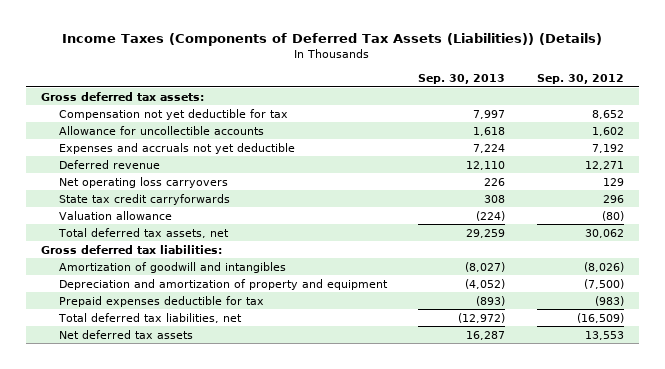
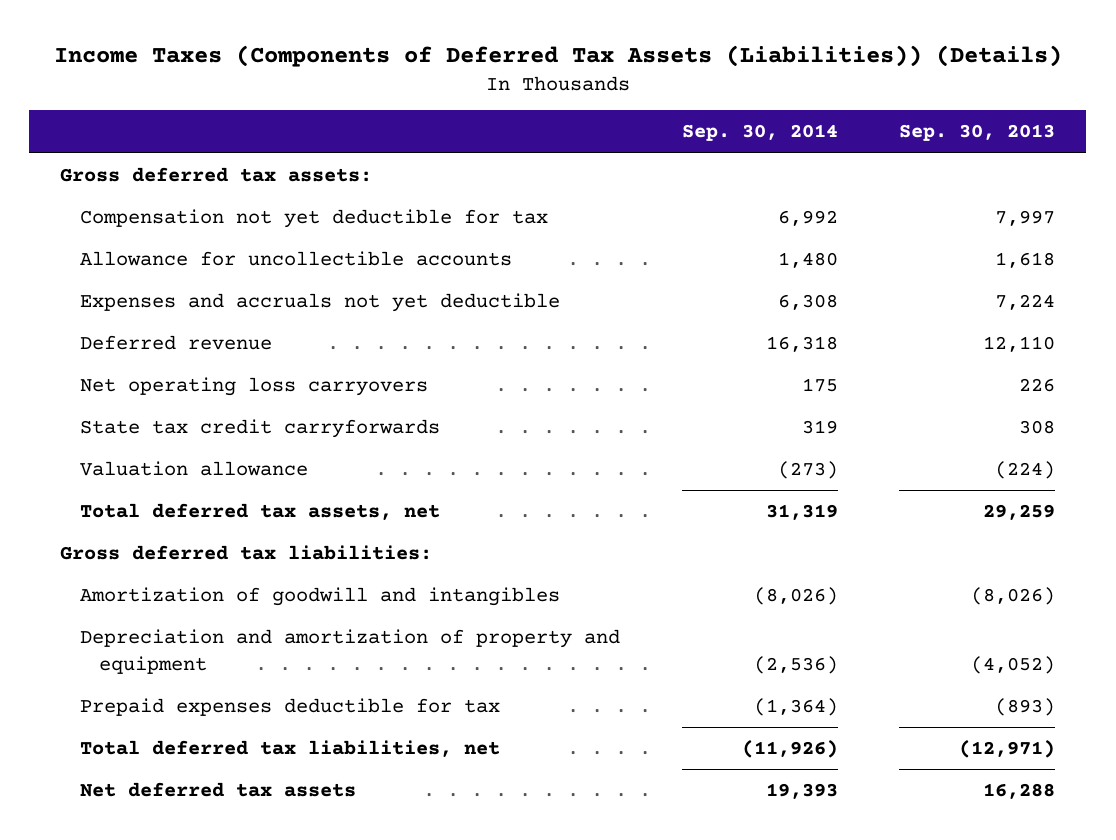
[536,74,624,85] Sep. 30, 2012 -> none
none -> [681,124,838,142] Sep. 30, 2014
[465,261,506,272] (8,027) -> [971,587,1056,606] (8,026)
[458,312,506,323] (12,972) -> [959,740,1056,759] (12,971)
[466,330,506,340] 16,287 -> [983,783,1056,800] 16,288

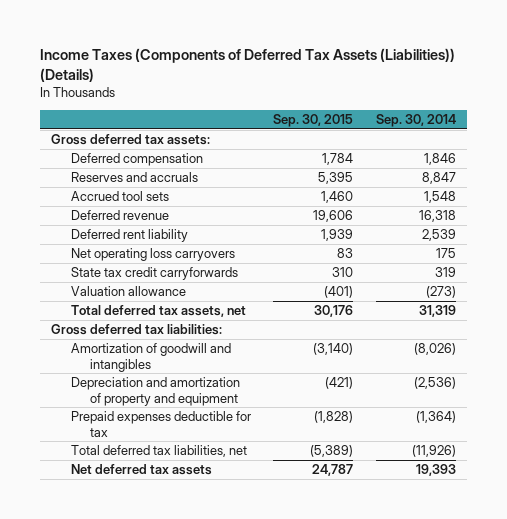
[899,124,1056,142] Sep. 30, 2013 -> none
none -> [273,113,354,127] Sep. 30, 2015
[79,209,548,229] Compensation not yet deductible for tax -> none
[79,251,512,267] Allowance for uncollectible accounts -> none
none -> [70,153,203,167] Deferred compensation
[79,293,560,313] Expenses and accruals not yet deductible -> [70,172,198,183] Reserves and accruals
[777,294,838,311] 6,308 -> [421,172,456,185] 8,847
none -> [70,191,169,202] Accrued tool sets
none -> [70,229,188,243] Deferred rent liability

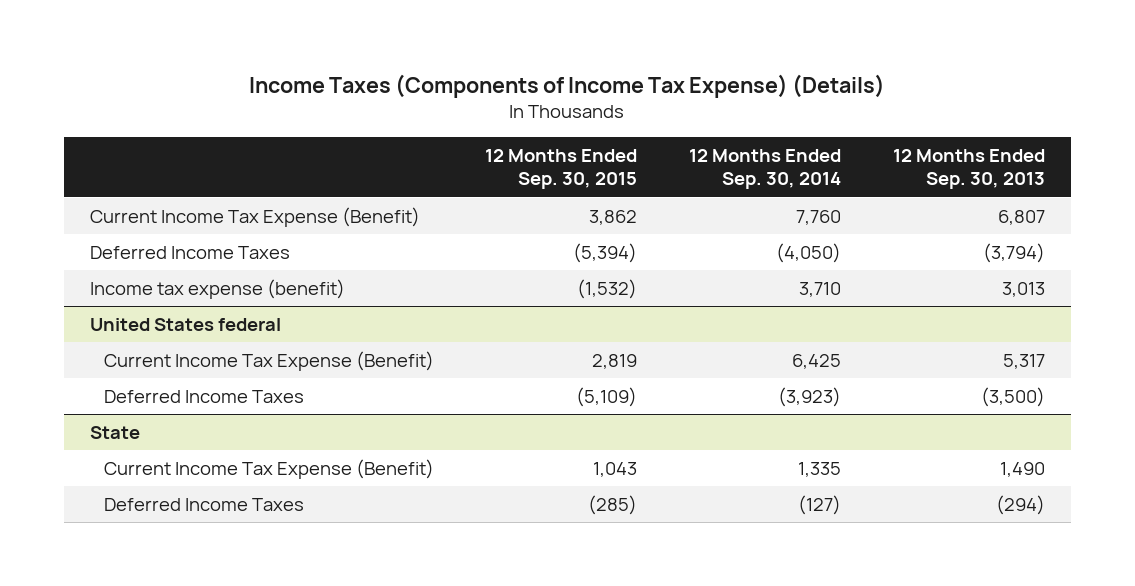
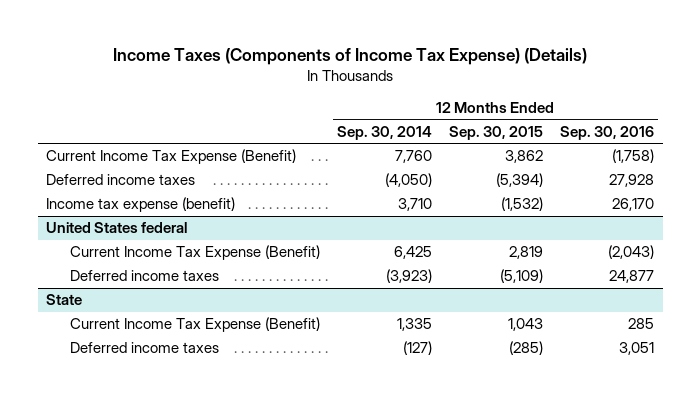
[892,148,1045,190] 12 Months Ended Sep. 30, 2013 -> none
none -> [559,125,654,140] Sep. 30, 2016
[90,245,291,259] Deferred Income Taxes -> [46,174,196,186] Deferred income taxes
[103,389,304,403] Deferred Income Taxes -> [69,270,219,282] Deferred income taxes
[103,497,304,511] Deferred Income Taxes -> [69,342,219,354] Deferred income taxes

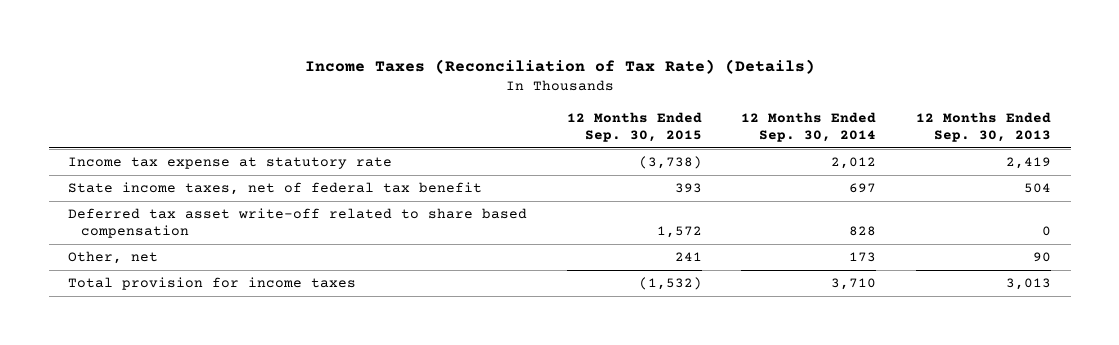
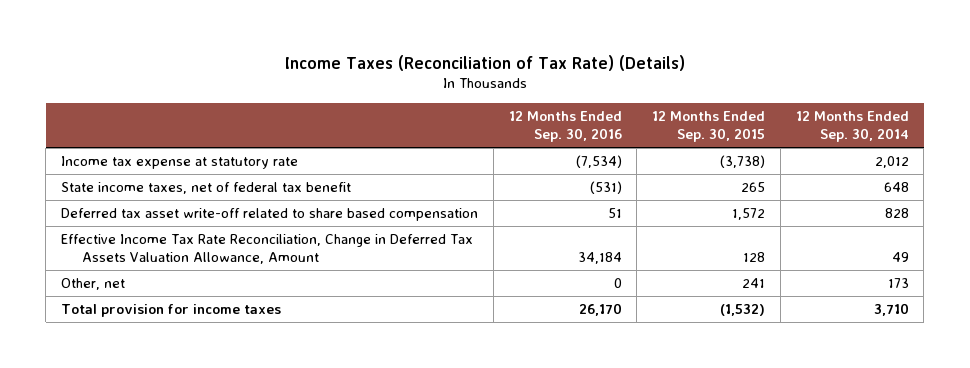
[915,111,1051,142] 12 Months Ended Sep. 30, 2013 -> none
none -> [508,111,622,143] 12 Months Ended Sep. 30, 2016
[674,183,702,194] 393 -> [741,182,766,193] 265
[849,183,877,194] 697 -> [883,182,909,193] 648
none -> [61,234,474,265] Effective Income Tax Rate Reconciliation, Change in Deferred Tax Assets Valuation Allowance, Amount

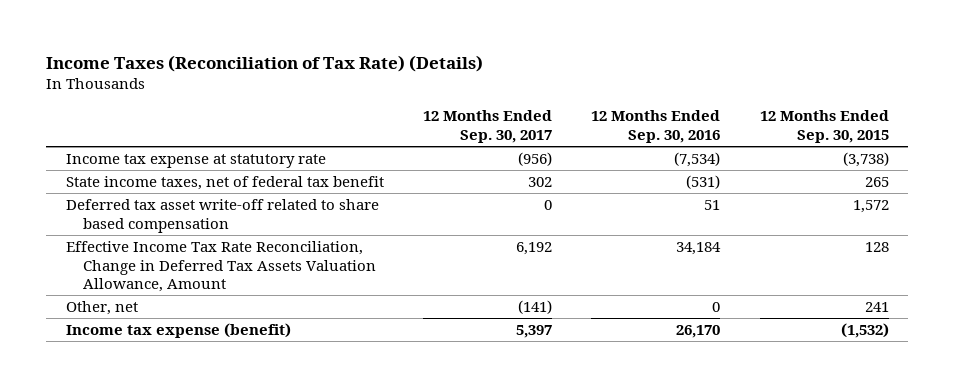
[795,111,909,143] 12 Months Ended Sep. 30, 2014 -> none
none -> [422,110,552,143] 12 Months Ended Sep. 30, 2017
[61,304,282,318] Total provision for income taxes -> [65,322,291,338] Income tax expense (benefit)

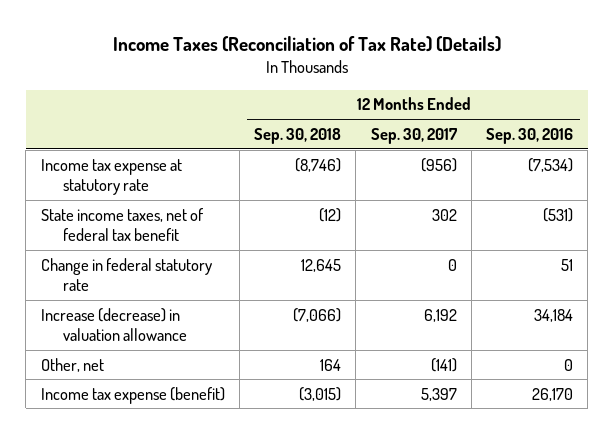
[759,110,889,143] 12 Months Ended Sep. 30, 2015 -> none
none -> [254,127,342,144] Sep. 30, 2018
[65,198,379,233] Deferred tax asset write-off related to share based compensation -> none
none -> [40,257,212,292] Change in federal statutory rate
[65,240,376,293] Effective Income Tax Rate Reconciliation, Change in Deferred Tax Assets Valuation Allowance, Amount -> [40,307,188,342] Increase (decrease) in valuation allowance

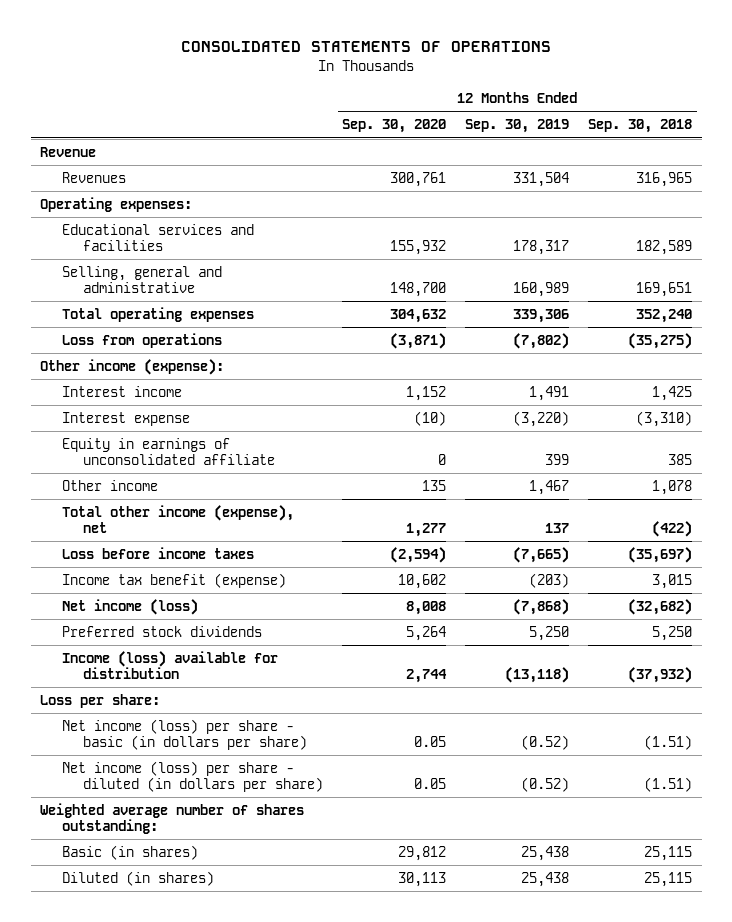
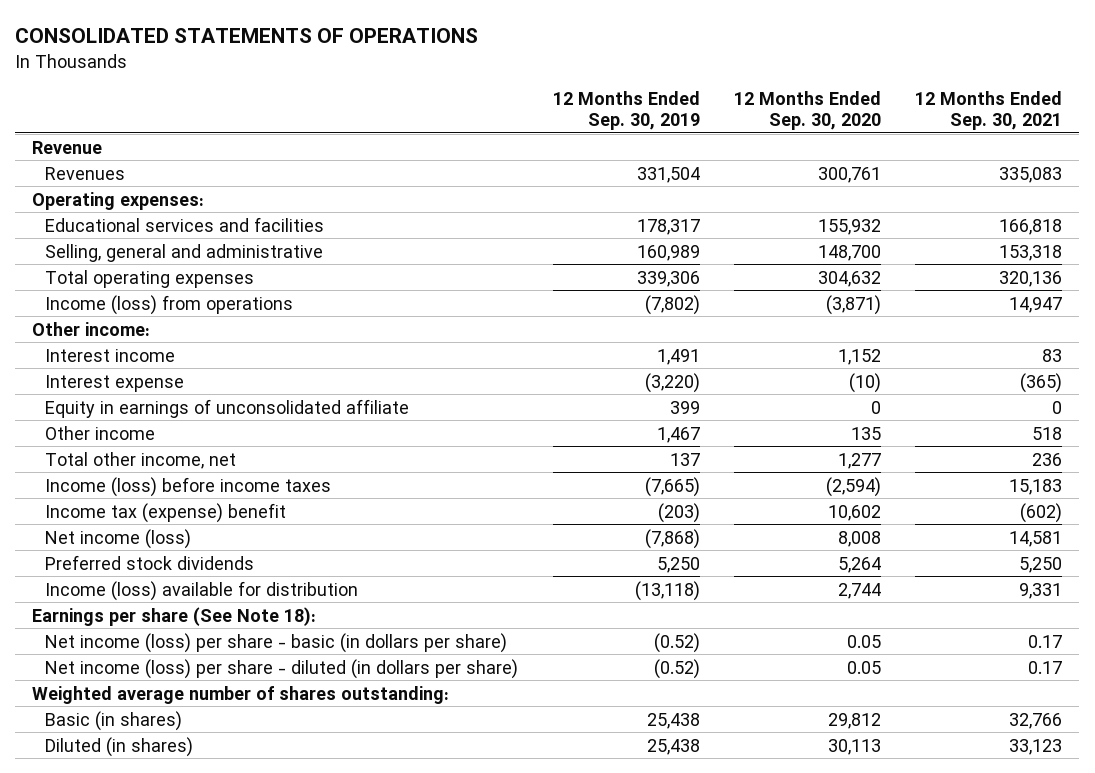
[588,119,693,134] Sep. 30, 2018 -> none
none -> [915,91,1063,131] 12 Months Ended Sep. 30, 2021
[61,332,222,348] Loss from operations -> [45,294,294,315] Income (loss) from operations
[40,358,225,375] Other income (expense): -> [32,321,151,336] Other income:
[61,504,294,534] Total other income (expense), net -> [45,451,237,469] Total other income, net
[61,546,254,559] Loss before income taxes -> [45,476,332,497] Income (loss) before income taxes
[61,572,286,588] Income tax benefit (expense) -> [45,502,287,523] Income tax (expense) benefit
[40,693,161,708] Loss per share: -> [32,606,317,626] Earnings per share (See Note 18):

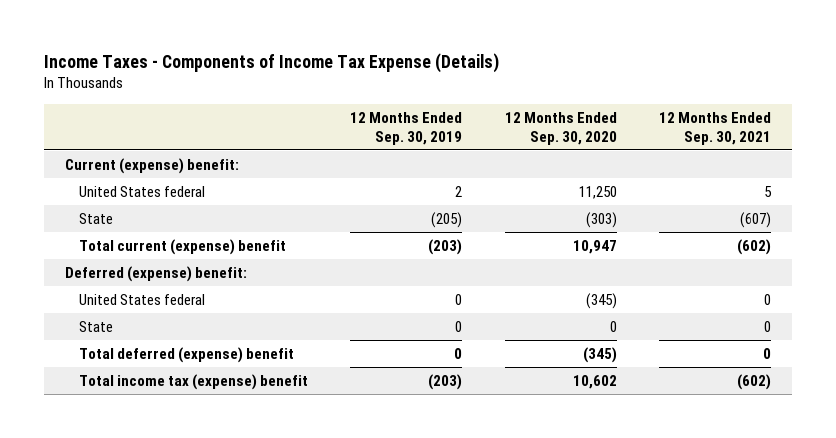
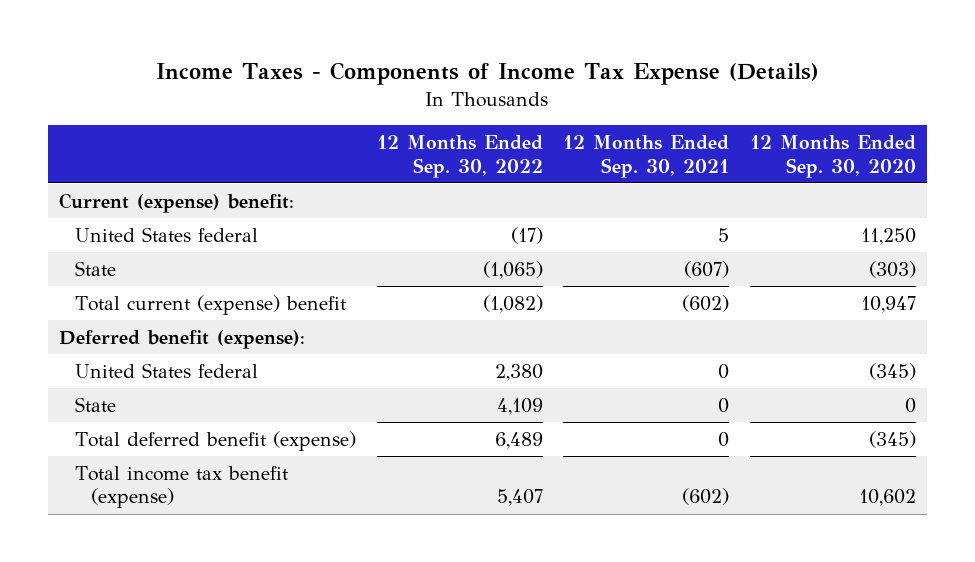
[350,111,463,145] 12 Months Ended Sep. 30, 2019 -> none
none -> [376,134,543,178] 12 Months Ended Sep. 30, 2022
[65,265,248,282] Deferred (expense) benefit: -> [58,329,305,349] Deferred benefit (expense):
[78,346,294,363] Total deferred (expense) benefit -> [75,430,357,451] Total deferred benefit (expense)
[78,373,308,390] Total income tax (expense) benefit -> [75,465,289,509] Total income tax benefit (expense)

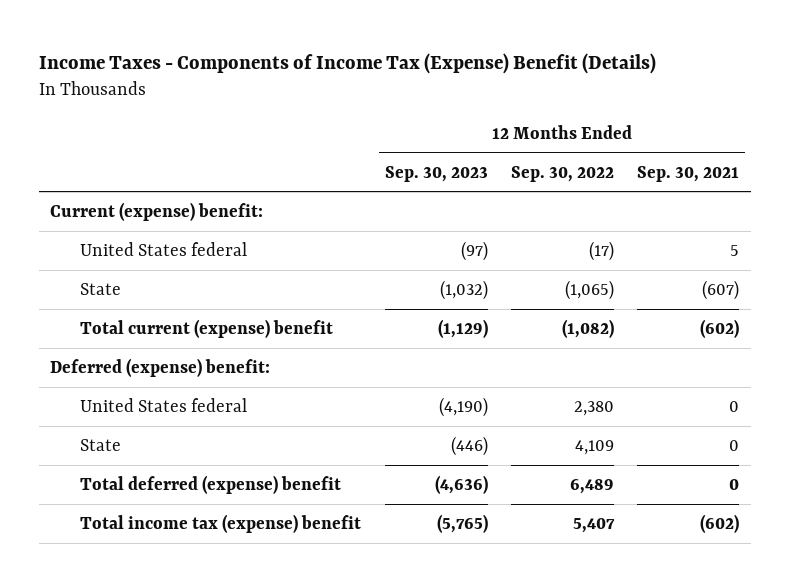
[156,62,820,86] Income Taxes - Components of Income Tax Expense (Details) -> [38,52,656,74] Income Taxes - Components of Income Tax (Expense) Benefit (Details)
[750,134,917,178] 12 Months Ended Sep. 30, 2020 -> none
none -> [384,165,488,182] Sep. 30, 2023
[58,329,305,349] Deferred benefit (expense): -> [50,357,271,377] Deferred (expense) benefit:
[75,430,357,451] Total deferred benefit (expense) -> [80,474,342,494] Total deferred (expense) benefit
[75,465,289,509] Total income tax benefit (expense) -> [80,513,362,533] Total income tax (expense) benefit

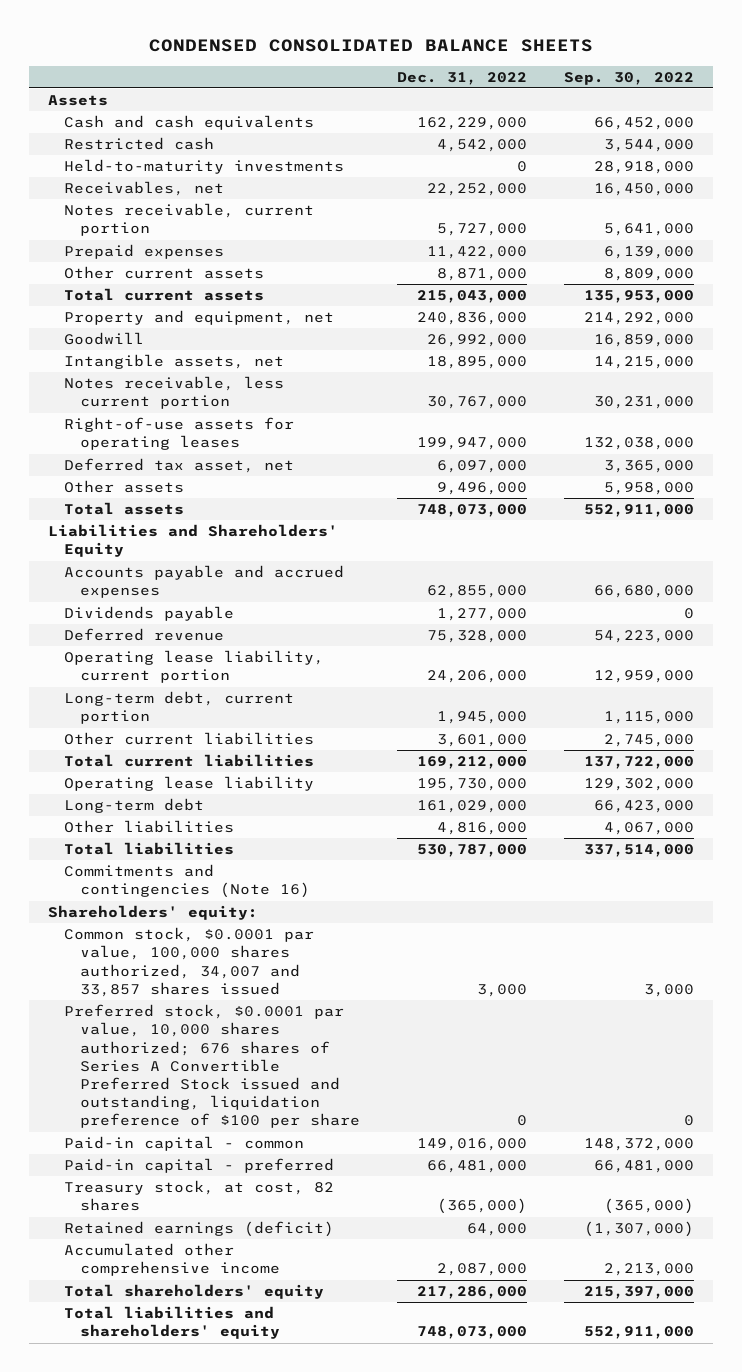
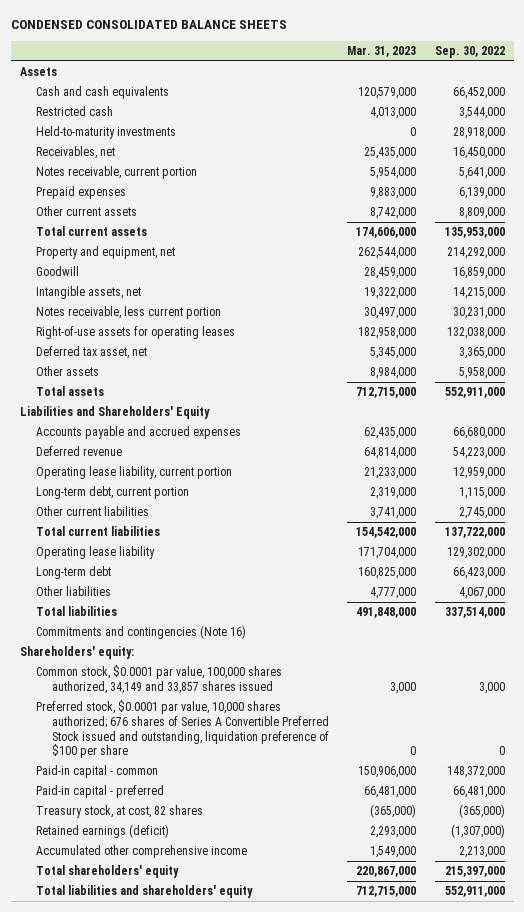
[396,71,527,85] Dec. 31, 2022 -> none
none -> [347,45,417,57] Mar. 31, 2023
[63,606,234,622] Dividends payable -> none
[63,927,314,997] Common stock, $0.0001 par value, 100,000 shares authorized, 34,007 and 33,857 shares issued -> [35,665,282,694] Common stock, $0.0001 par value, 100,000 shares authorized, 34,149 and 33,857 shares issued

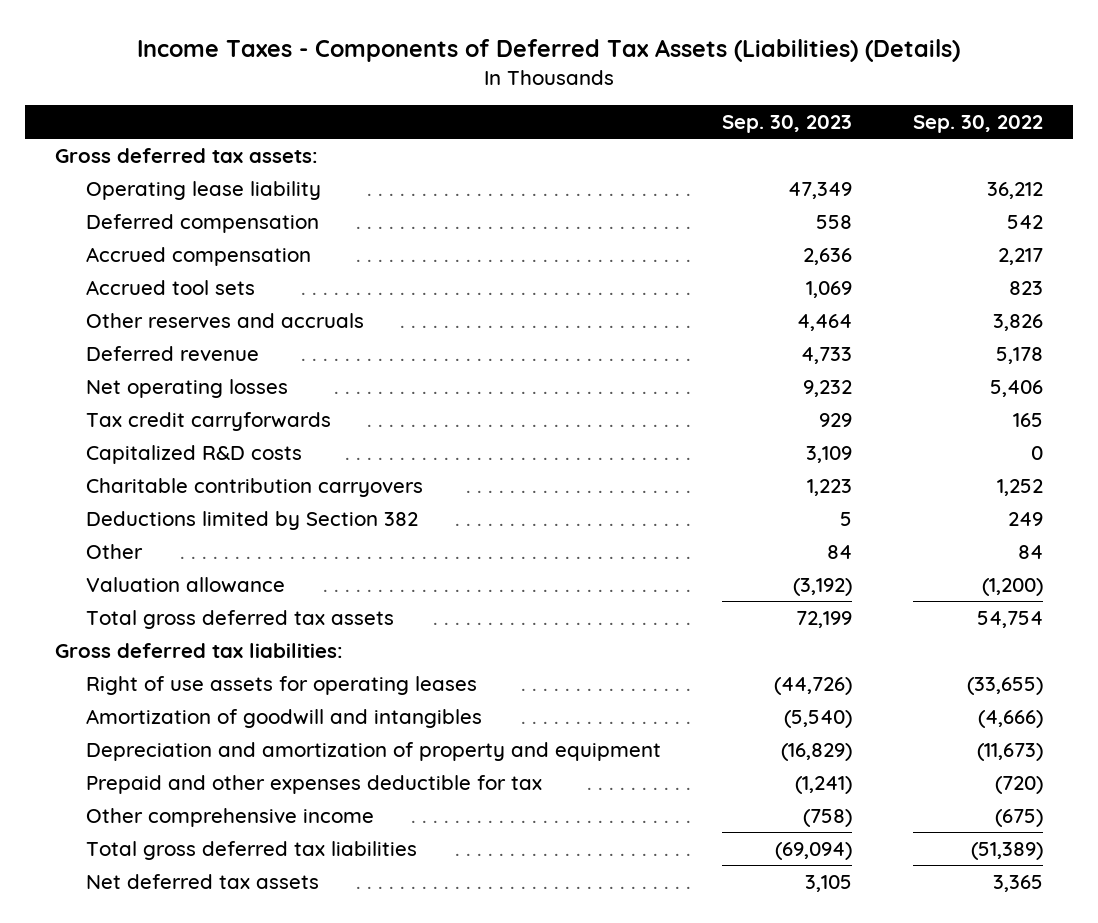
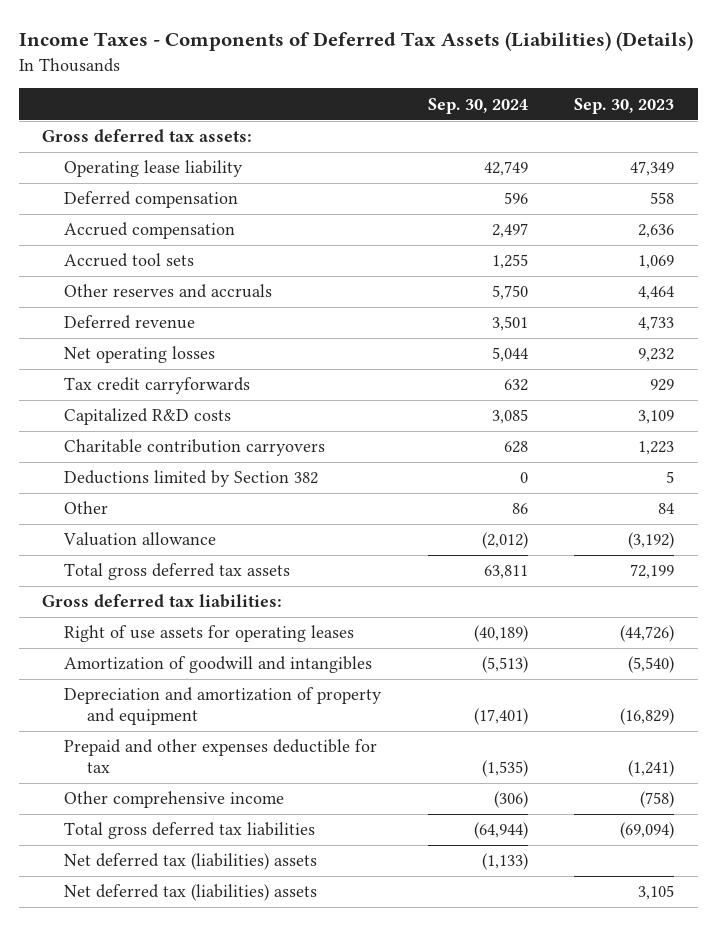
[912,114,1043,133] Sep. 30, 2022 -> none
none -> [427,97,528,114] Sep. 30, 2024
none -> [64,853,318,871] Net deferred tax (liabilities) assets
[85,873,319,889] Net deferred tax assets -> [64,884,318,902] Net deferred tax (liabilities) assets

